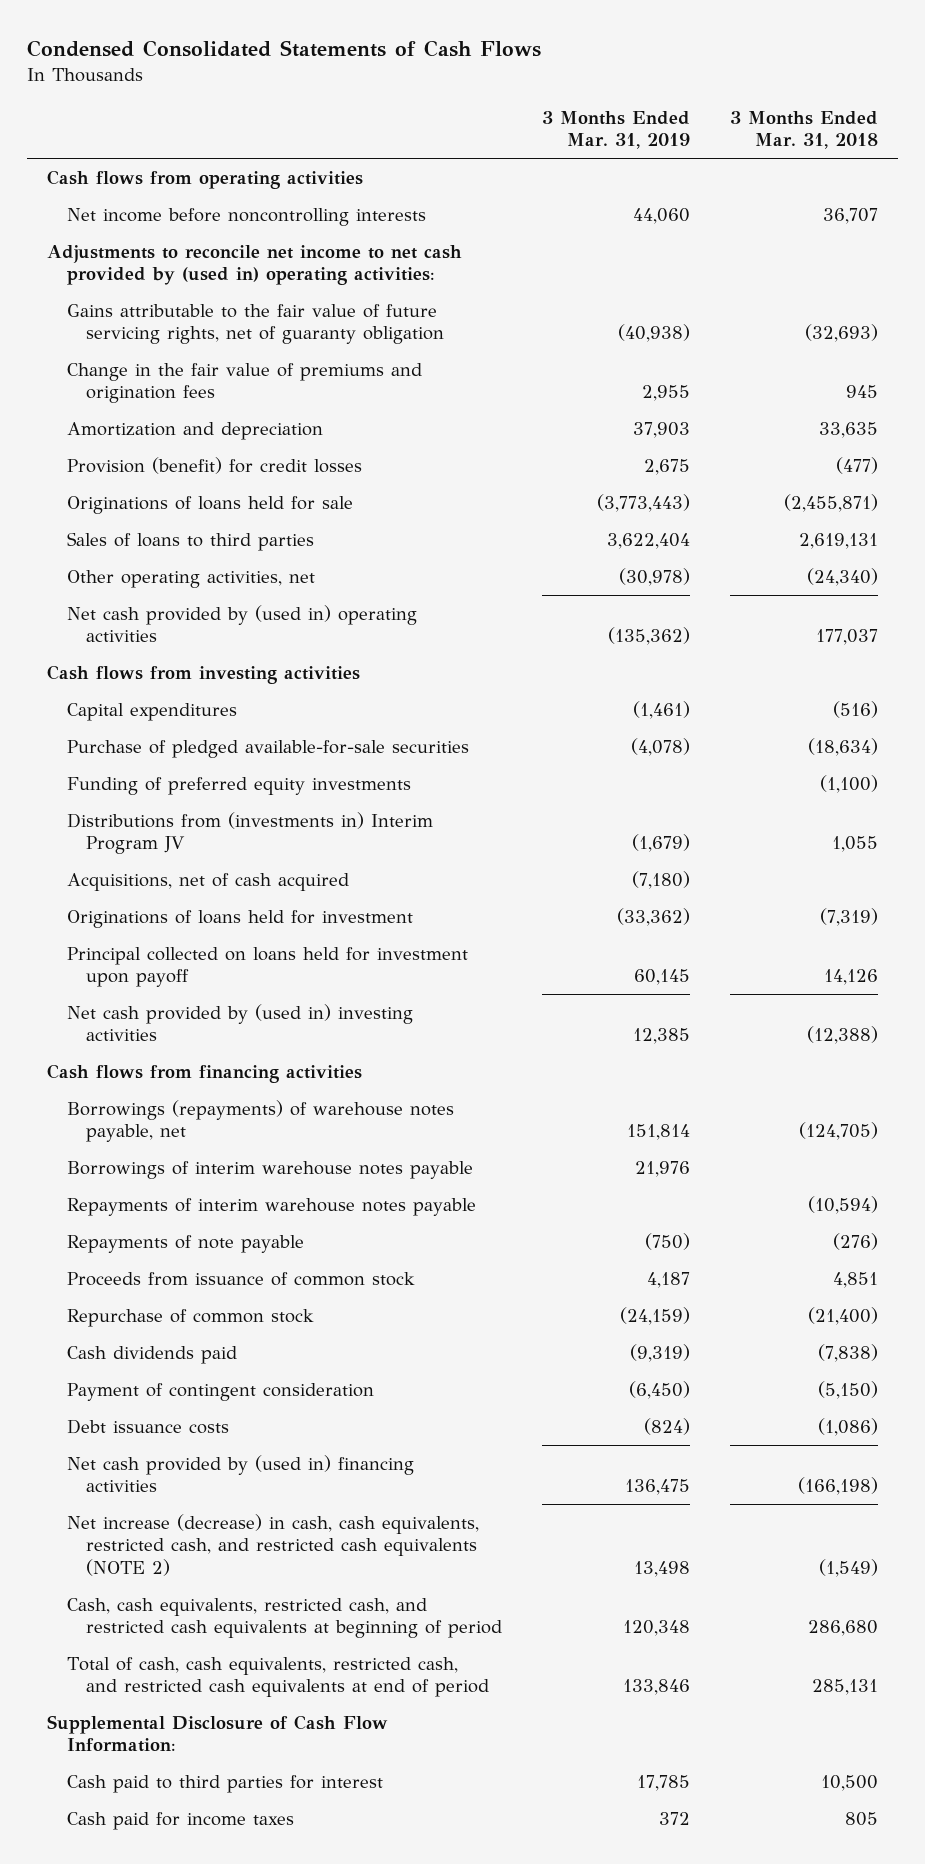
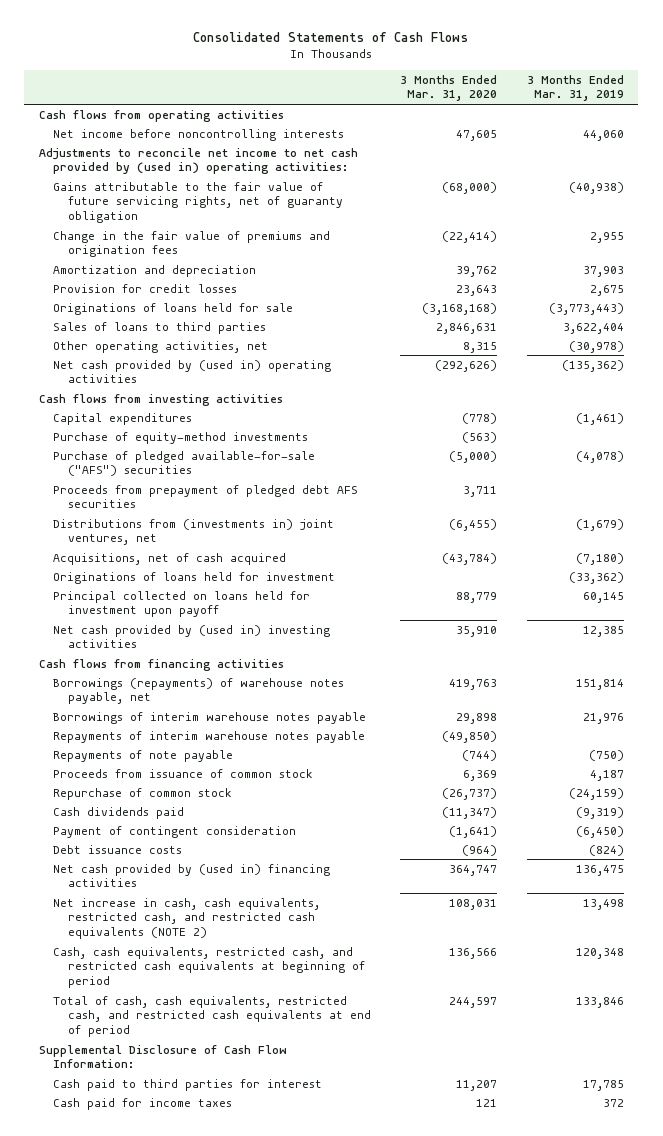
[26,39,541,57] Condensed Consolidated Statements of Cash Flows -> [193,32,469,43] Consolidated Statements of Cash Flows
[730,110,879,150] 3 Months Ended Mar. 31, 2018 -> none
none -> [400,74,498,102] 3 Months Ended Mar. 31, 2020
[66,456,362,474] Provision (benefit) for credit losses -> [53,283,238,293] Provision for credit losses
[66,776,411,795] Funding of preferred equity investments -> none
none -> [53,431,309,444] Purchase of equity-method investments
[66,739,469,758] Purchase of pledged available-for-sale securities -> [53,450,316,477] Purchase of pledged available-for-sale ("AFS") securities
none -> [53,484,359,509] Proceeds from prepayment of pledged debt AFS securities
[66,811,433,855] Distributions from (investments in) Interim Program JV -> [53,518,335,546] Distributions from (investments in) joint ventures, net
[66,1513,479,1576] Net increase (decrease) in cash, cash equivalents, restricted cash, and restricted cash equivalents (NOTE 2) -> [53,897,321,940] Net increase in cash, cash equivalents, restricted cash, and restricted cash equivalents (NOTE 2)

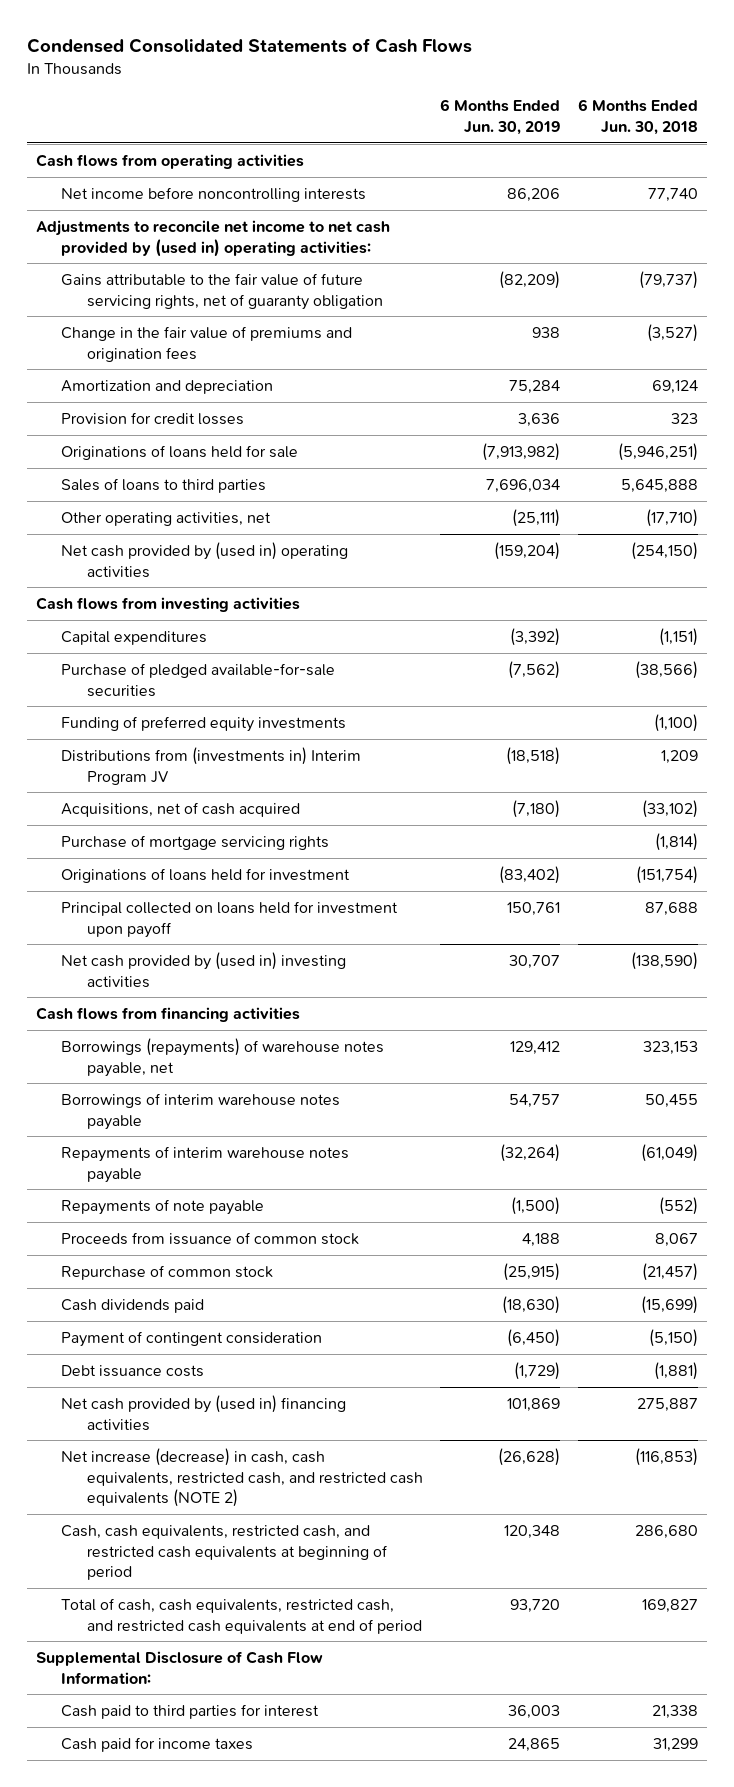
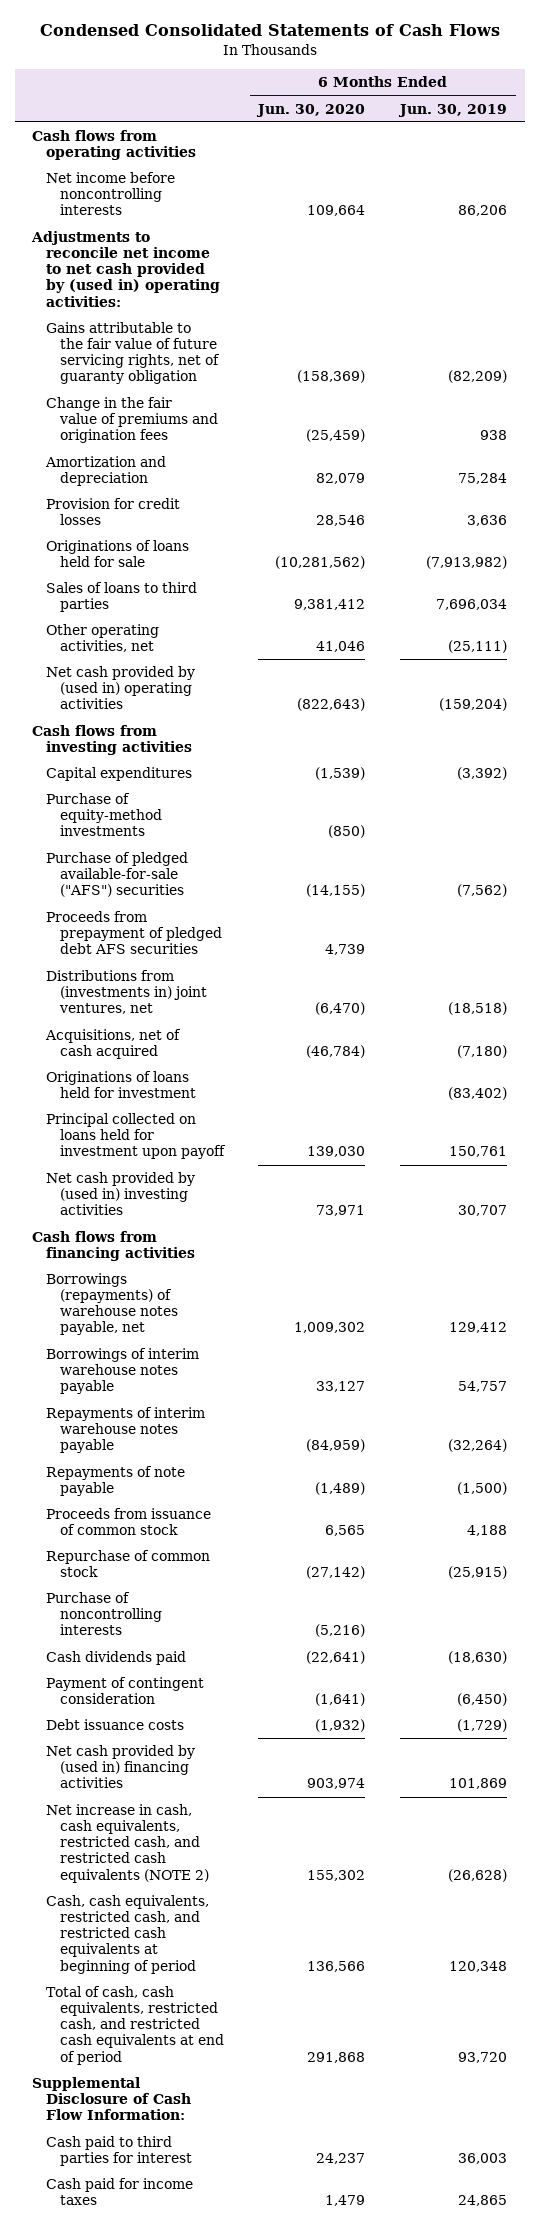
[577,99,698,136] 6 Months Ended Jun. 30, 2018 -> none
none -> [256,103,366,117] Jun. 30, 2020
[61,715,347,732] Funding of preferred equity investments -> none
none -> [45,793,162,837] Purchase of equity-method investments
[61,662,336,697] Purchase of pledged available-for-sale securities -> [45,852,188,898] Purchase of pledged available-for-sale ("AFS") securities
none -> [45,911,222,955] Proceeds from prepayment of pledged debt AFS securities
[61,746,362,785] Distributions from (investments in) Interim Program JV -> [45,970,207,1015] Distributions from (investments in) joint ventures, net
[61,834,330,850] Purchase of mortgage servicing rights -> none
none -> [45,1592,162,1636] Purchase of noncontrolling interests
[61,1447,423,1508] Net increase (decrease) in cash, cash equivalents, restricted cash, and restricted cash equivalents (NOTE 2) -> [45,1804,209,1883] Net increase in cash, cash equivalents, restricted cash, and restricted cash equivalents (NOTE 2)

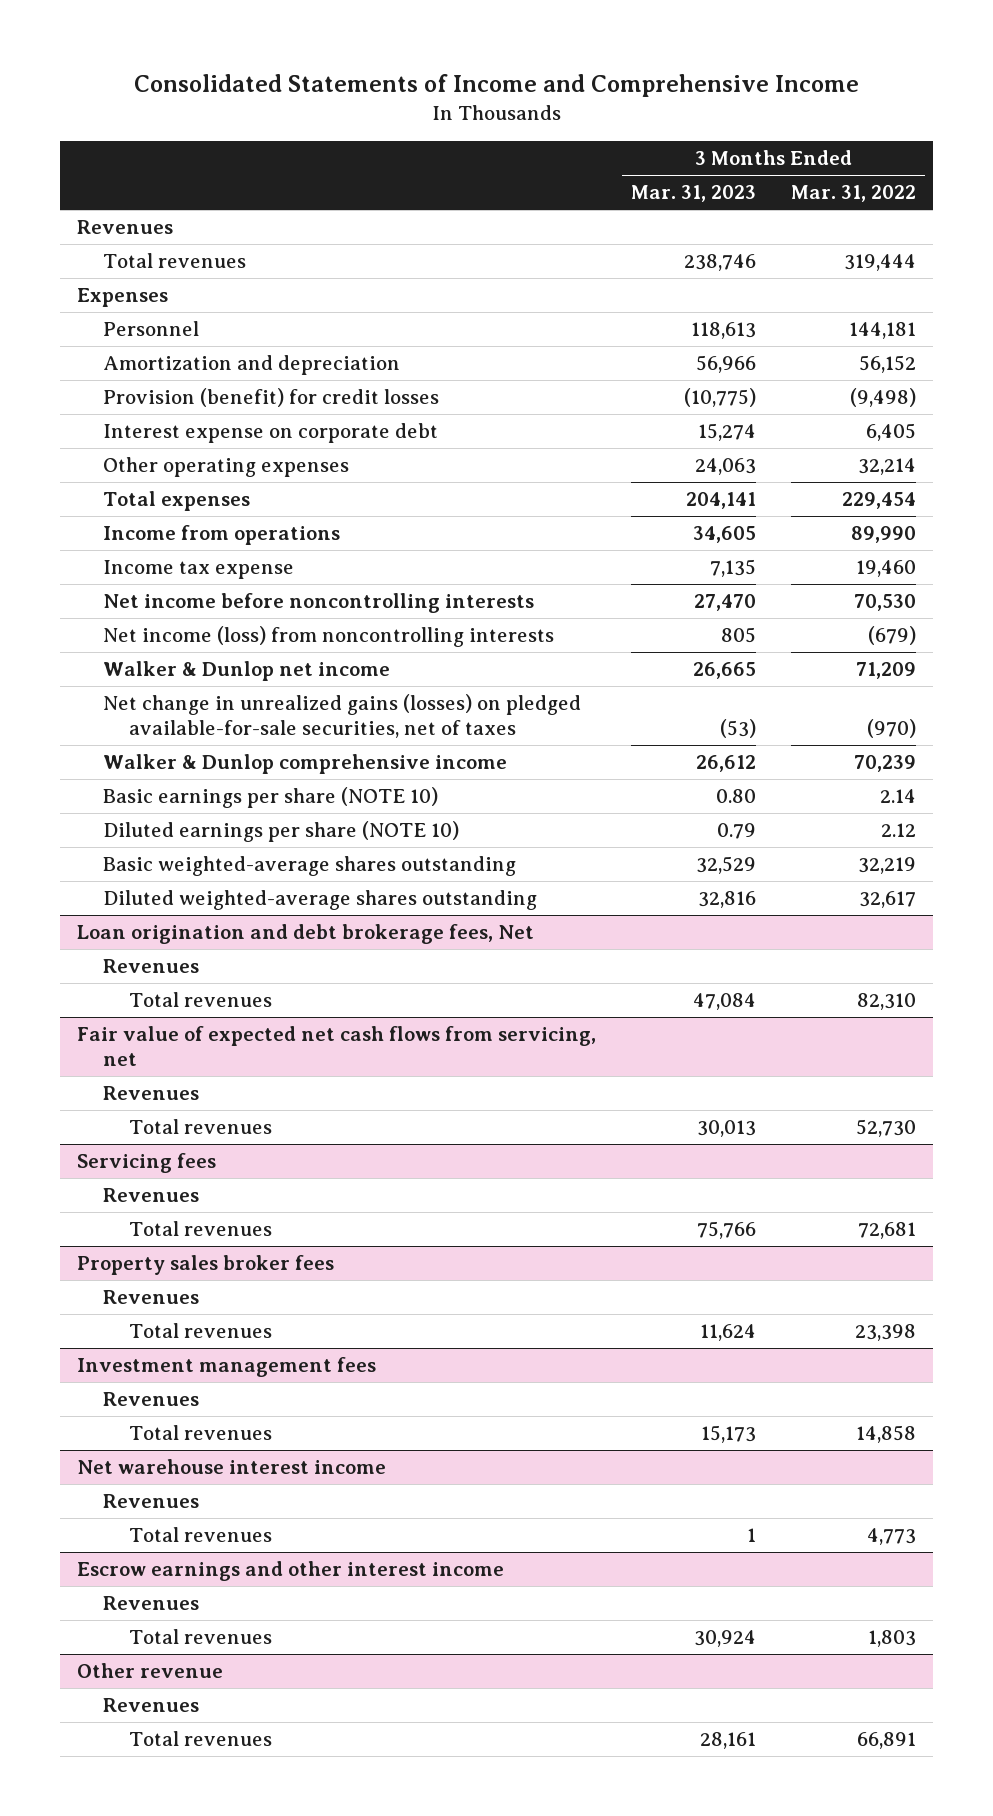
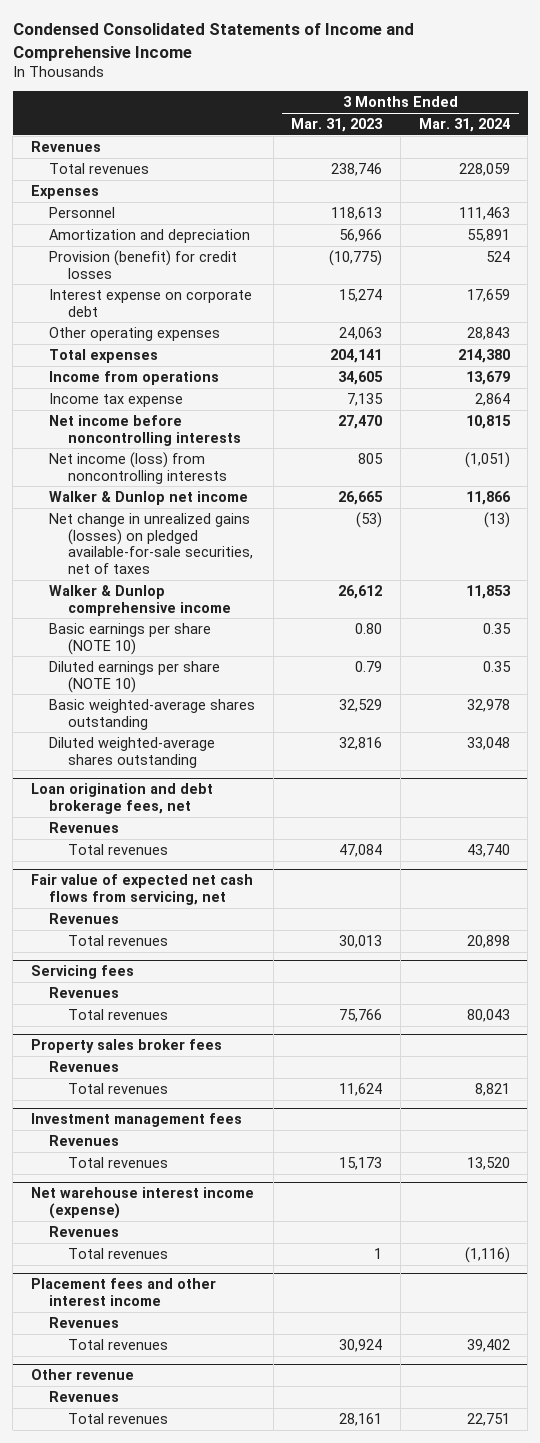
[133,74,859,98] Consolidated Statements of Income and Comprehensive Income -> [12,23,414,61] Condensed Consolidated Statements of Income and Comprehensive Income
[790,185,916,203] Mar. 31, 2022 -> none
none -> [418,118,510,133] Mar. 31, 2024
[77,924,535,945] Loan origination and debt brokerage fees, Net -> [30,783,213,814] Loan origination and debt brokerage fees, net
[77,1459,387,1475] Net warehouse interest income -> [30,1187,254,1219] Net warehouse interest income (expense)
[77,1561,505,1582] Escrow earnings and other interest income -> [30,1278,216,1306] Placement fees and other interest income

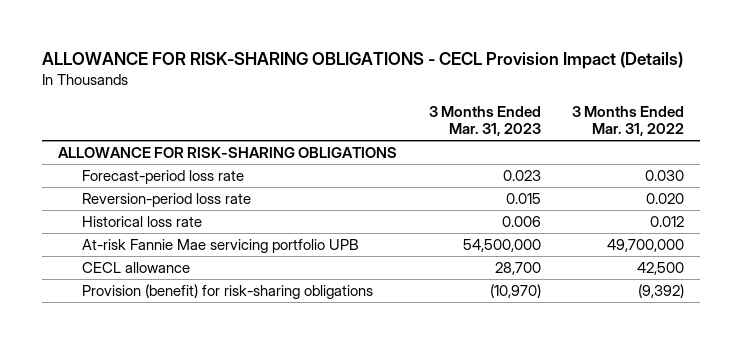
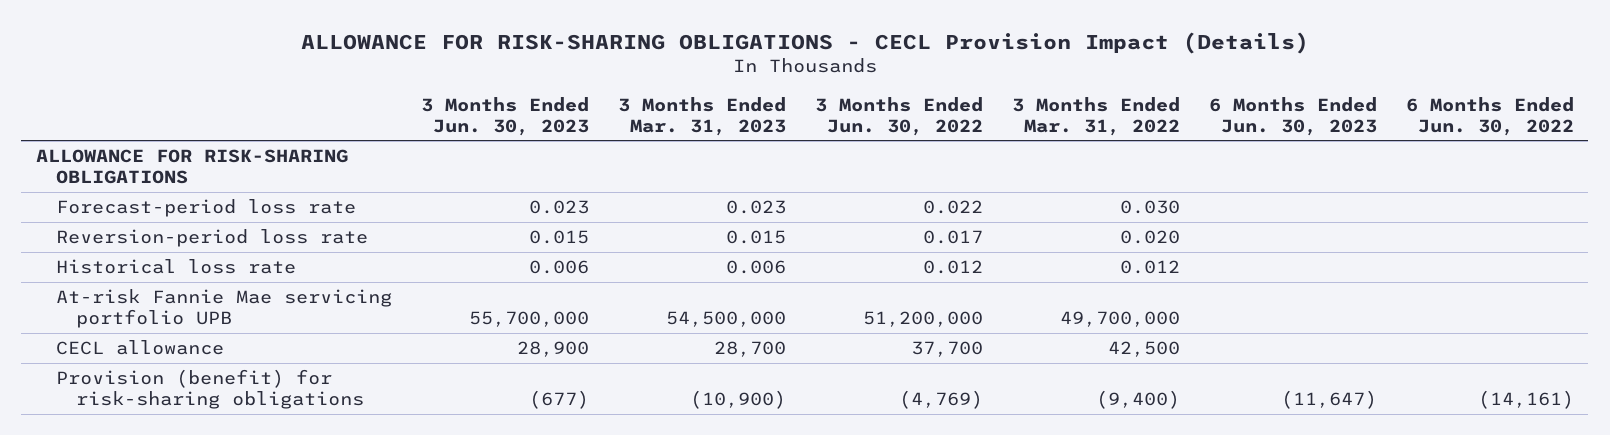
none -> [421,96,590,136] 3 Months Ended Jun. 30, 2023
none -> [814,96,983,136] 3 Months Ended Jun. 30, 2022
none -> [1208,96,1377,136] 6 Months Ended Jun. 30, 2023
none -> [1405,96,1574,136] 6 Months Ended Jun. 30, 2022
[489,283,541,298] (10,970) -> [689,389,786,409] (10,900)
[638,283,685,298] (9,392) -> [1095,389,1180,409] (9,400)

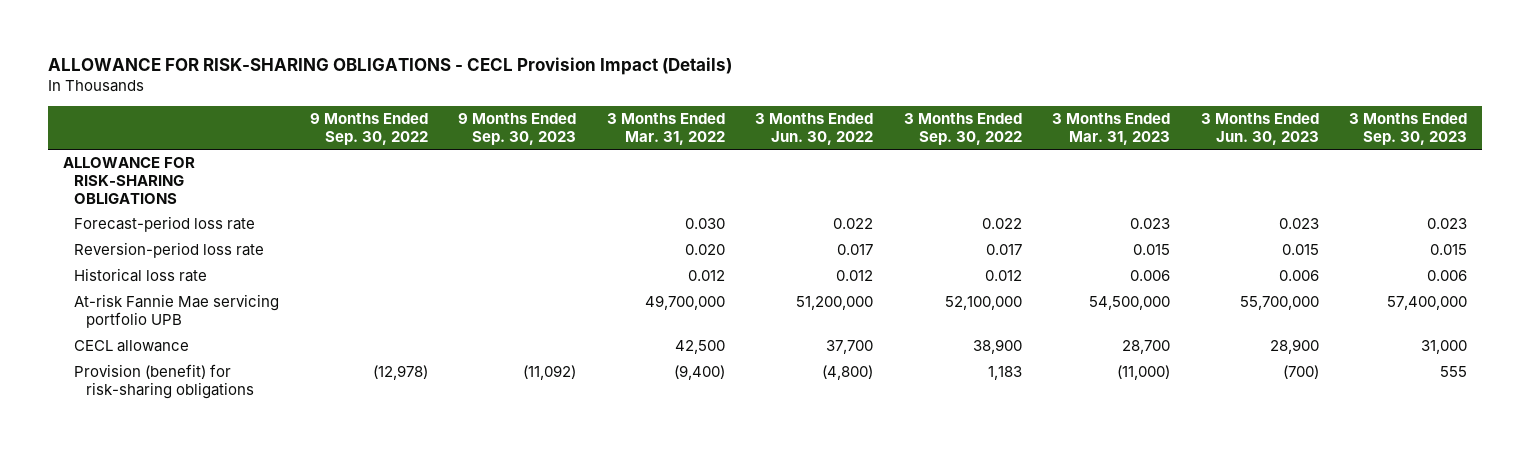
[1208,96,1377,136] 6 Months Ended Jun. 30, 2023 -> none
[1405,96,1574,136] 6 Months Ended Jun. 30, 2022 -> none
none -> [309,112,428,145] 9 Months Ended Sep. 30, 2022
none -> [458,112,577,145] 9 Months Ended Sep. 30, 2023
none -> [903,112,1022,145] 3 Months Ended Sep. 30, 2022
none -> [1349,112,1468,145] 3 Months Ended Sep. 30, 2023
[529,389,590,409] (677) -> [1282,365,1319,380] (700)
[689,389,786,409] (10,900) -> [1117,365,1171,381] (11,000)
[898,389,983,409] (4,769) -> [822,365,874,381] (4,800)

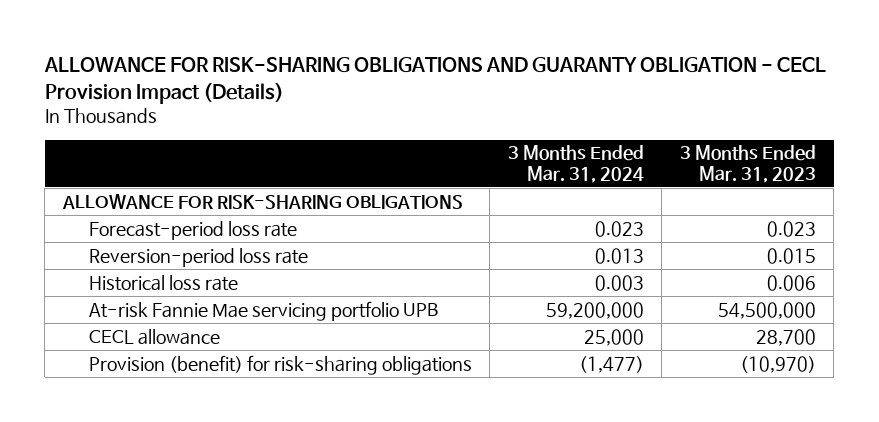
[47,56,732,75] ALLOWANCE FOR RISK-SHARING OBLIGATIONS - CECL Provision Impact (Details) -> [43,56,826,104] ALLOWANCE FOR RISK-SHARING OBLIGATIONS AND GUARANTY OBLIGATION - CECL Provision Impact (Details)
[309,112,428,145] 9 Months Ended Sep. 30, 2022 -> none
[458,112,577,145] 9 Months Ended Sep. 30, 2023 -> none
[606,112,725,145] 3 Months Ended Mar. 31, 2022 -> none
[755,112,874,145] 3 Months Ended Jun. 30, 2022 -> none
[903,112,1022,145] 3 Months Ended Sep. 30, 2022 -> none
[1200,112,1319,145] 3 Months Ended Jun. 30, 2023 -> none
[1349,112,1468,145] 3 Months Ended Sep. 30, 2023 -> none
none -> [507,145,644,183] 3 Months Ended Mar. 31, 2024
[1117,365,1171,381] (11,000) -> [739,355,816,373] (10,970)

